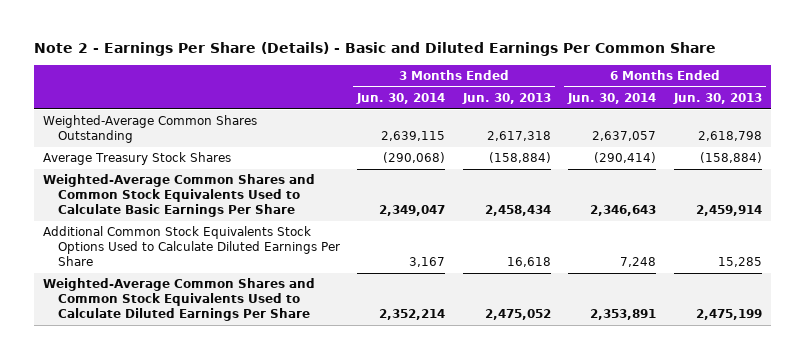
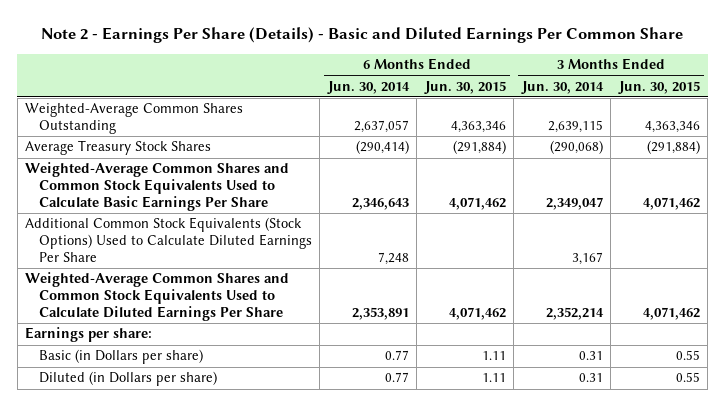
[461,93,551,105] Jun. 30, 2013 -> none
[672,93,762,105] Jun. 30, 2013 -> none
none -> [423,80,506,94] Jun. 30, 2015
none -> [617,80,700,94] Jun. 30, 2015
[43,226,340,267] Additional Common Stock Equivalents Stock Options Used to Calculate Diluted Earnings Per Share -> [25,217,312,262] Additional Common Stock Equivalents (Stock Options) Used to Calculate Diluted Earnings Per Share
none -> [25,327,153,343] Earnings per share:
none -> [38,349,203,365] Basic (in Dollars per share)
none -> [38,371,217,387] Diluted (in Dollars per share)

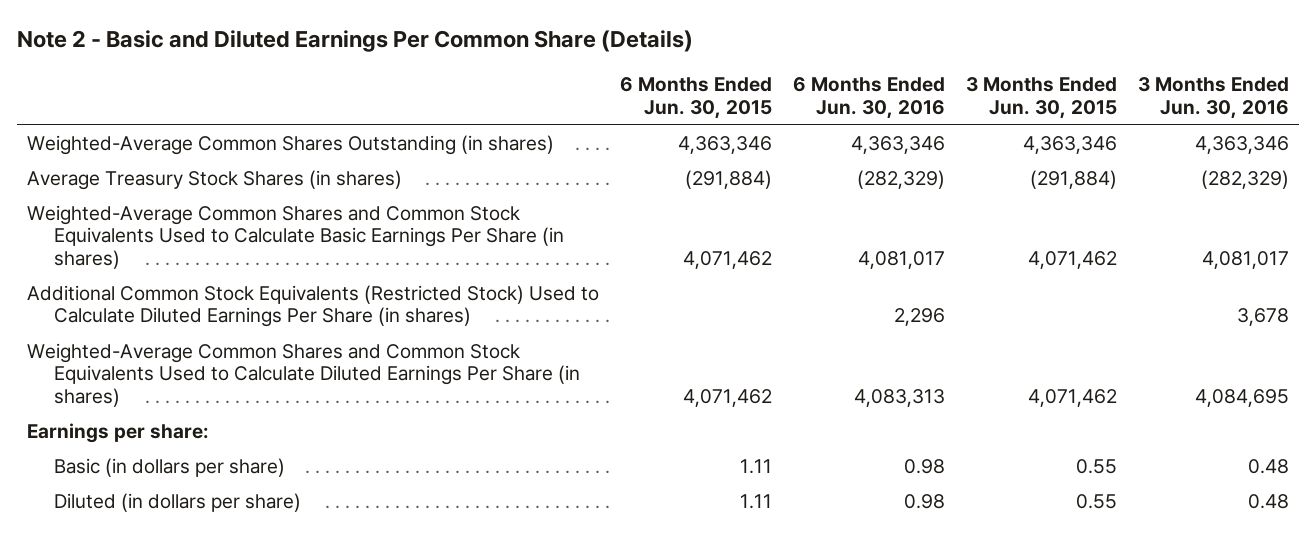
[41,27,684,44] Note 2 - Earnings Per Share (Details) - Basic and Diluted Earnings Per Common Share -> [16,29,693,52] Note 2 - Basic and Diluted Earnings Per Common Share (Details)
[326,80,410,94] Jun. 30, 2014 -> none
[520,80,604,94] Jun. 30, 2014 -> none
none -> [793,76,946,119] 6 Months Ended Jun. 30, 2016
none -> [1138,76,1290,119] 3 Months Ended Jun. 30, 2016
[25,103,244,135] Weighted-Average Common Shares Outstanding -> [27,134,555,155] Weighted-Average Common Shares Outstanding (in shares)
[25,140,212,156] Average Treasury Stock Shares -> [27,169,403,190] Average Treasury Stock Shares (in shares)
[25,162,290,211] Weighted-Average Common Shares and Common Stock Equivalents Used to Calculate Basic Earnings Per Share -> [27,204,564,269] Weighted-Average Common Shares and Common Stock Equivalents Used to Calculate Basic Earnings Per Share (in shares)
[25,217,312,262] Additional Common Stock Equivalents (Stock Options) Used to Calculate Diluted Earnings Per Share -> [27,284,600,328] Additional Common Stock Equivalents (Restricted Stock) Used to Calculate Diluted Earnings Per Share (in shares)
[25,272,290,321] Weighted-Average Common Shares and Common Stock Equivalents Used to Calculate Diluted Earnings Per Share -> [27,342,580,407] Weighted-Average Common Shares and Common Stock Equivalents Used to Calculate Diluted Earnings Per Share (in shares)
[38,349,203,365] Basic (in Dollars per share) -> [53,457,285,477] Basic (in dollars per share)
[38,371,217,387] Diluted (in Dollars per share) -> [53,492,301,512] Diluted (in dollars per share)

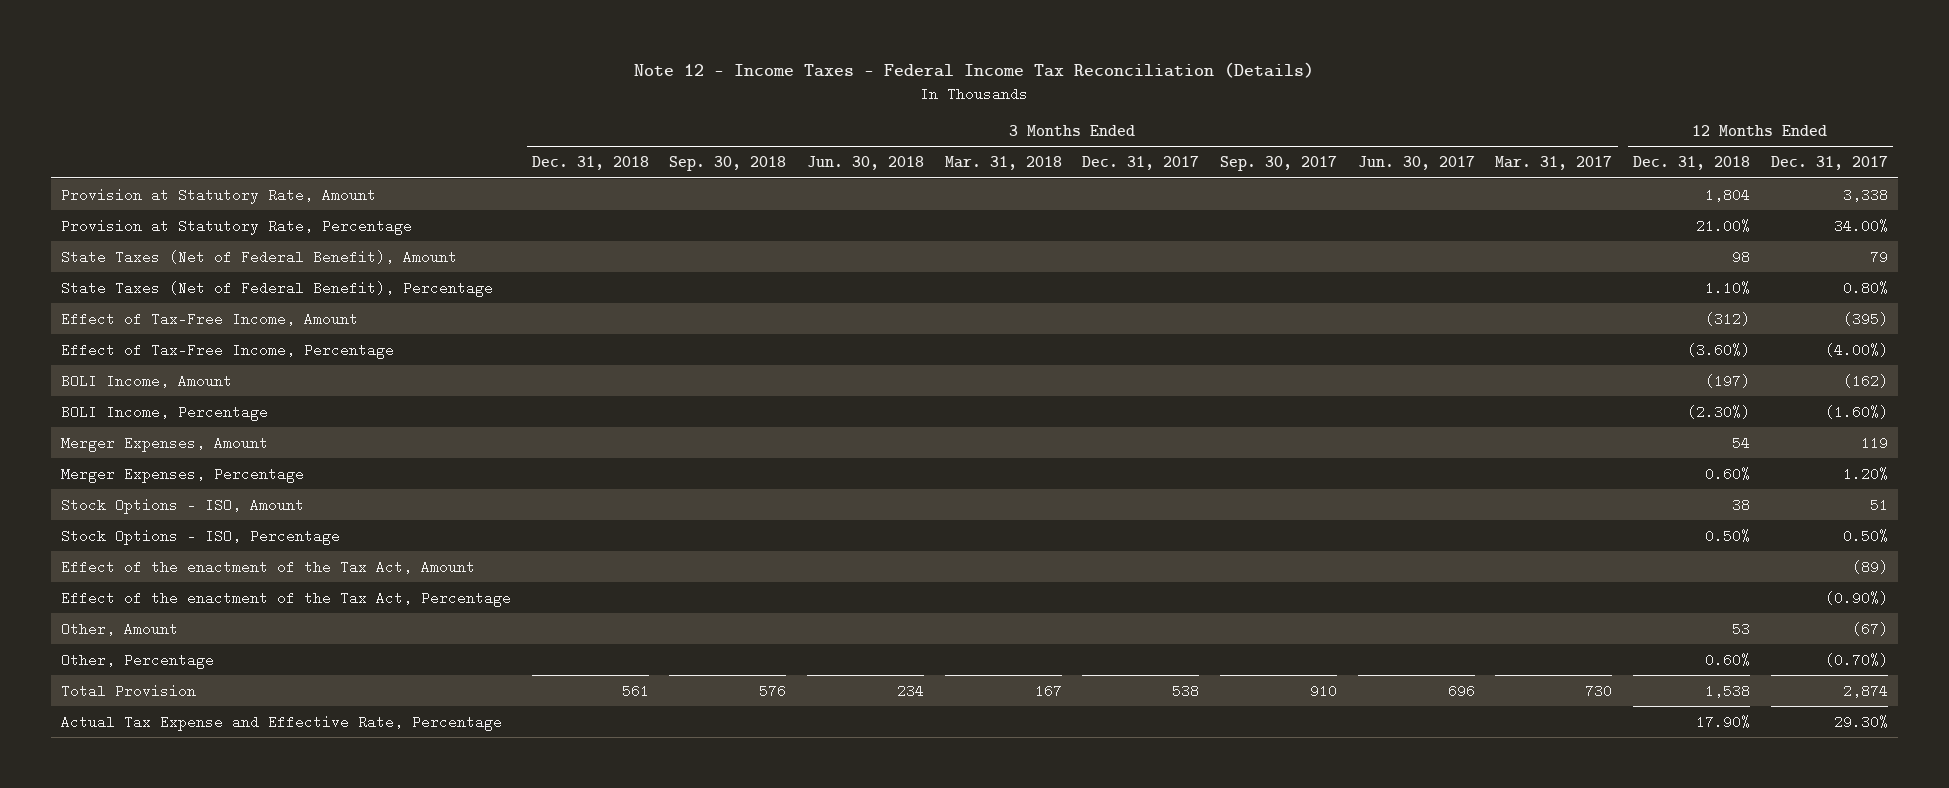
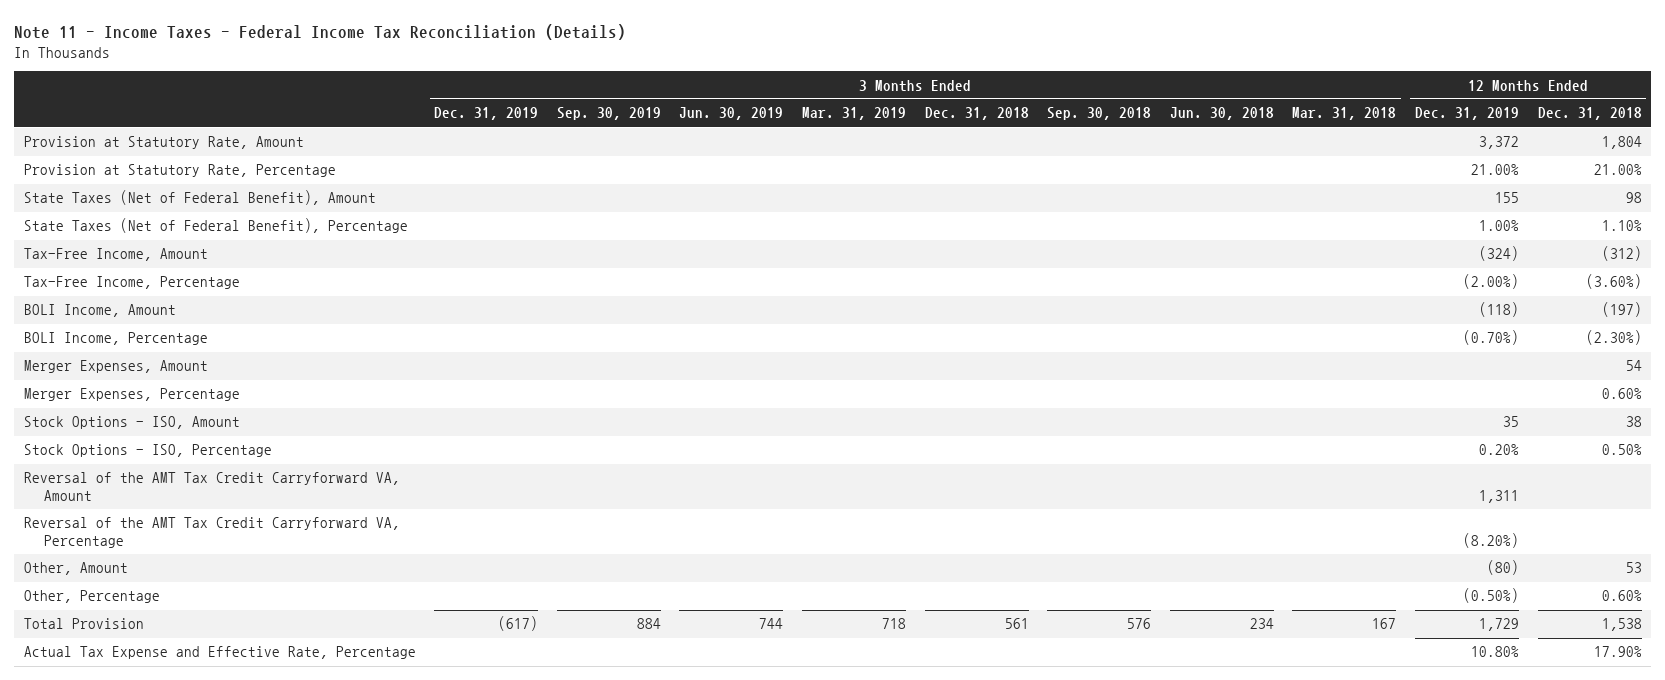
[634,62,1315,79] Note 12 - Income Taxes - Federal Income Tax Reconciliation (Details) -> [14,23,627,40] Note 11 - Income Taxes - Federal Income Tax Reconciliation (Details)
[1082,156,1200,171] Dec. 31, 2017 -> none
[1220,156,1338,172] Sep. 30, 2017 -> none
[1357,156,1475,171] Jun. 30, 2017 -> none
[1495,156,1613,171] Mar. 31, 2017 -> none
[1770,156,1888,171] Dec. 31, 2017 -> none
none -> [434,107,539,121] Dec. 31, 2019
none -> [556,107,661,121] Sep. 30, 2019
none -> [679,107,784,121] Jun. 30, 2019
none -> [801,107,906,121] Mar. 31, 2019
none -> [1414,107,1519,121] Dec. 31, 2019
[61,311,359,326] Effect of Tax-Free Income, Amount -> [23,248,208,262] Tax-Free Income, Amount
[61,342,395,359] Effect of Tax-Free Income, Percentage -> [23,276,240,290] Tax-Free Income, Percentage
[61,559,476,574] Effect of the enactment of the Tax Act, Amount -> none
[61,590,512,607] Effect of the enactment of the Tax Act, Percentage -> none
none -> [23,472,400,501] Reversal of the AMT Tax Credit Carryforward VA, Amount
none -> [23,517,400,548] Reversal of the AMT Tax Credit Carryforward VA, Percentage

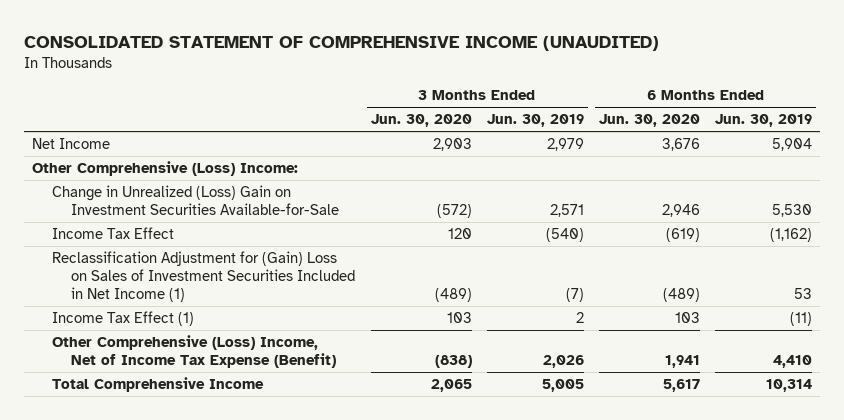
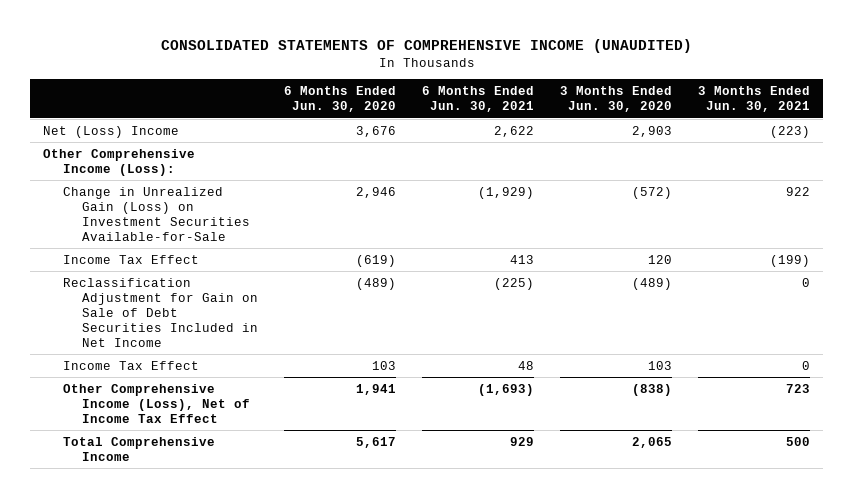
[24,35,660,51] CONSOLIDATED STATEMENT OF COMPREHENSIVE INCOME (UNAUDITED) -> [160,38,692,53] CONSOLIDATED STATEMENTS OF COMPREHENSIVE INCOME (UNAUDITED)
[486,114,584,128] Jun. 30, 2019 -> none
[715,114,813,128] Jun. 30, 2019 -> none
none -> [421,86,534,113] 6 Months Ended Jun. 30, 2021
none -> [697,86,810,113] 3 Months Ended Jun. 30, 2021
[31,138,110,150] Net Income -> [43,125,180,138] Net (Loss) Income
[31,161,298,177] Other Comprehensive (Loss) Income: -> [43,148,196,176] Other Comprehensive Income (Loss):
[51,185,340,216] Change in Unrealized (Loss) Gain on Investment Securities Available-for-Sale -> [62,186,250,241] Change in Unrealized Gain (Loss) on Investment Securities Available-for-Sale
[51,251,356,303] Reclassification Adjustment for (Gain) Loss on Sales of Investment Securities Included in Net Income (1) -> [62,277,258,347] Reclassification Adjustment for Gain on Sale of Debt Securities Included in Net Income
[51,311,194,327] Income Tax Effect (1) -> [62,360,199,370] Income Tax Effect
[51,335,337,369] Other Comprehensive (Loss) Income, Net of Income Tax Expense (Benefit) -> [62,383,250,423] Other Comprehensive Income (Loss), Net of Income Tax Effect

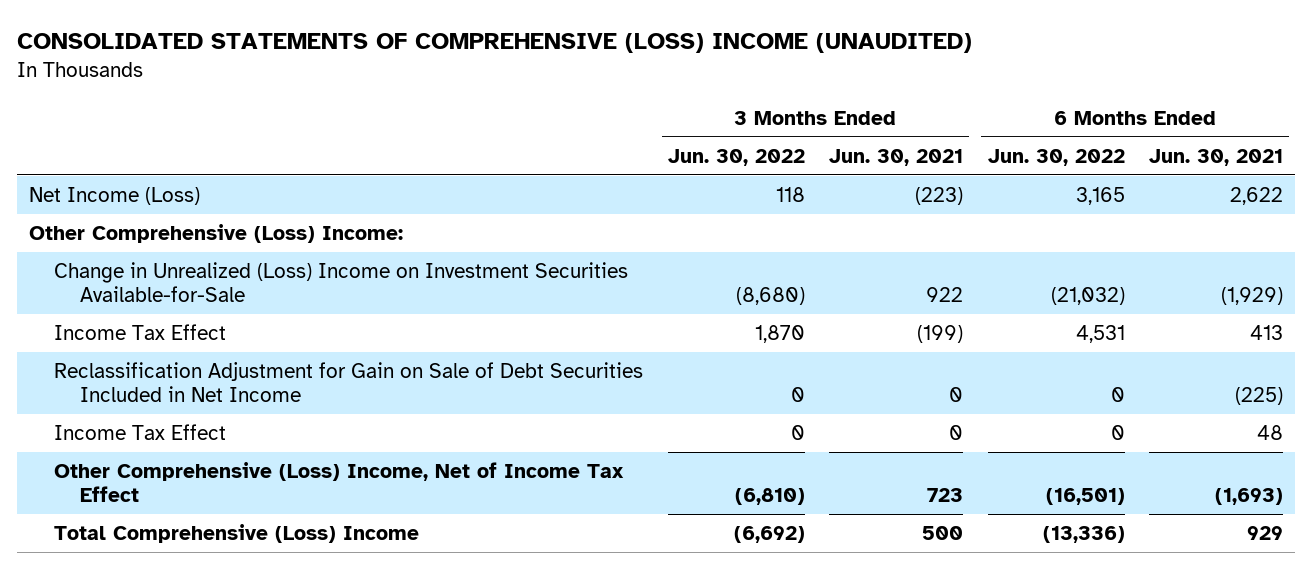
[160,38,692,53] CONSOLIDATED STATEMENTS OF COMPREHENSIVE INCOME (UNAUDITED) -> [17,33,973,54] CONSOLIDATED STATEMENTS OF COMPREHENSIVE (LOSS) INCOME (UNAUDITED)
[283,86,396,113] 6 Months Ended Jun. 30, 2020 -> none
[559,86,672,113] 3 Months Ended Jun. 30, 2020 -> none
none -> [667,148,805,166] Jun. 30, 2022
none -> [987,148,1125,166] Jun. 30, 2022
[43,125,180,138] Net (Loss) Income -> [29,187,201,206] Net Income (Loss)
[43,148,196,176] Other Comprehensive Income (Loss): -> [29,224,404,244] Other Comprehensive (Loss) Income:
[62,186,250,241] Change in Unrealized Gain (Loss) on Investment Securities Available-for-Sale -> [54,262,629,303] Change in Unrealized (Loss) Income on Investment Securities Available-for-Sale
[62,383,250,423] Other Comprehensive Income (Loss), Net of Income Tax Effect -> [54,462,625,503] Other Comprehensive (Loss) Income, Net of Income Tax Effect
[62,436,215,461] Total Comprehensive Income -> [54,524,420,544] Total Comprehensive (Loss) Income

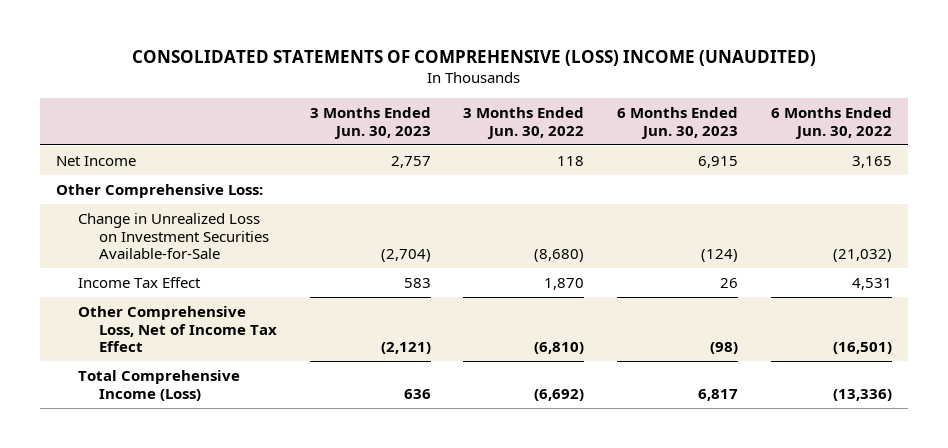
[829,148,964,166] Jun. 30, 2021 -> none
[1148,148,1283,166] Jun. 30, 2021 -> none
none -> [309,107,431,139] 3 Months Ended Jun. 30, 2023
none -> [616,107,738,139] 6 Months Ended Jun. 30, 2023
[29,187,201,206] Net Income (Loss) -> [56,155,137,166] Net Income
[29,224,404,244] Other Comprehensive (Loss) Income: -> [56,183,264,198] Other Comprehensive Loss:
[54,262,629,303] Change in Unrealized (Loss) Income on Investment Securities Available-for-Sale -> [77,212,270,260] Change in Unrealized Loss on Investment Securities Available-for-Sale
[54,362,644,403] Reclassification Adjustment for Gain on Sale of Debt Securities Included in Net Income -> none
[54,424,227,441] Income Tax Effect -> none
[54,462,625,503] Other Comprehensive (Loss) Income, Net of Income Tax Effect -> [77,305,278,353] Other Comprehensive Loss, Net of Income Tax Effect
[54,524,420,544] Total Comprehensive (Loss) Income -> [77,369,240,401] Total Comprehensive Income (Loss)

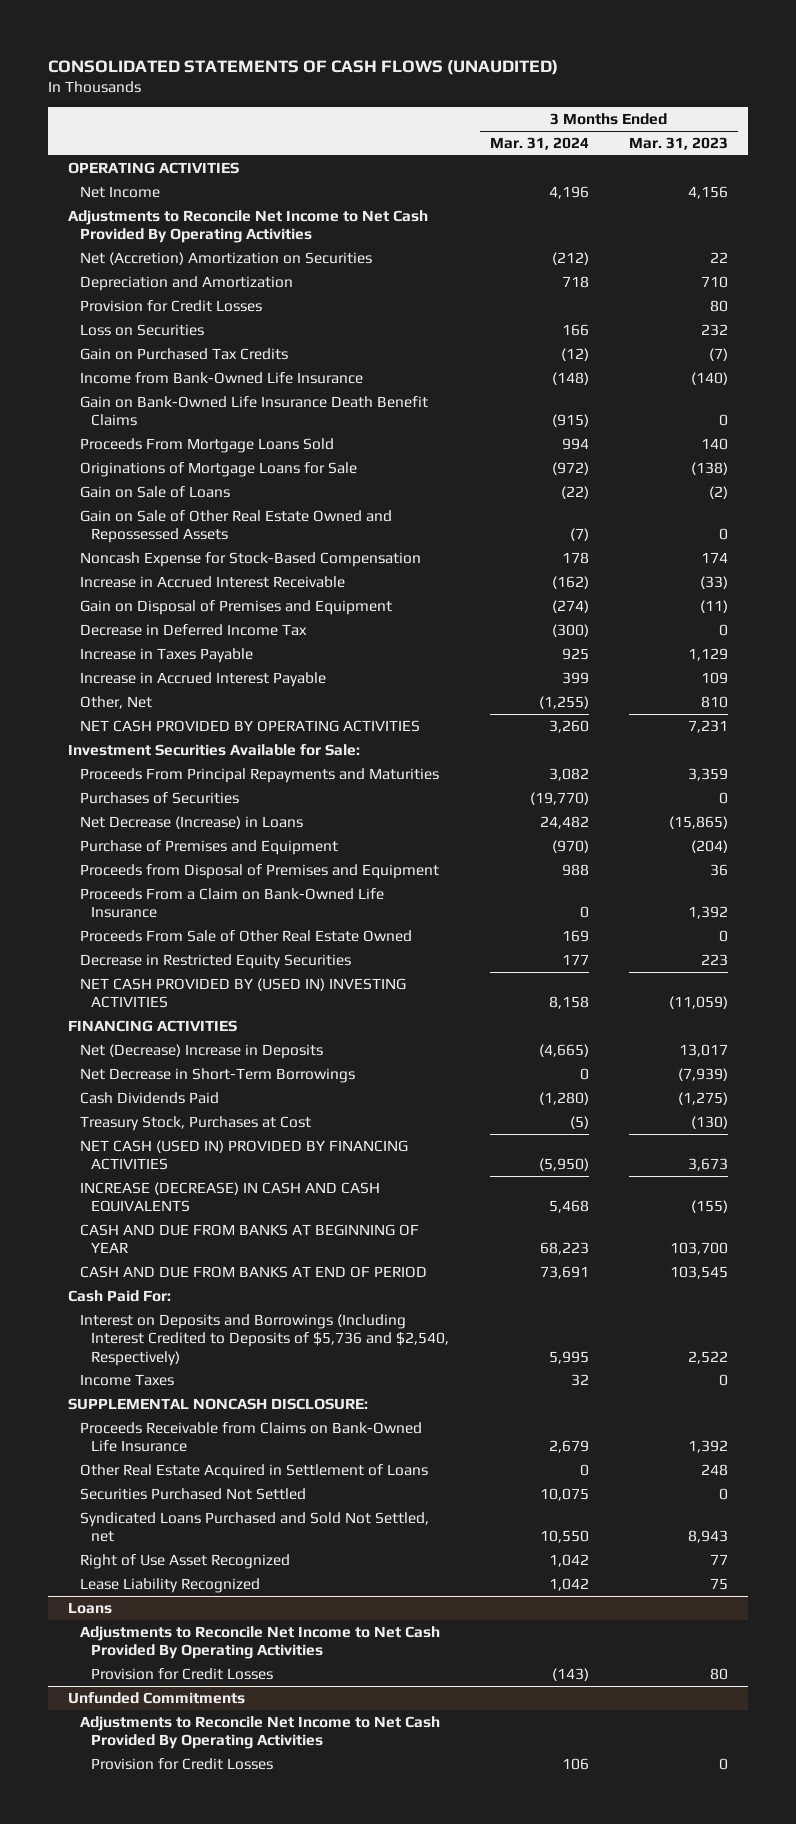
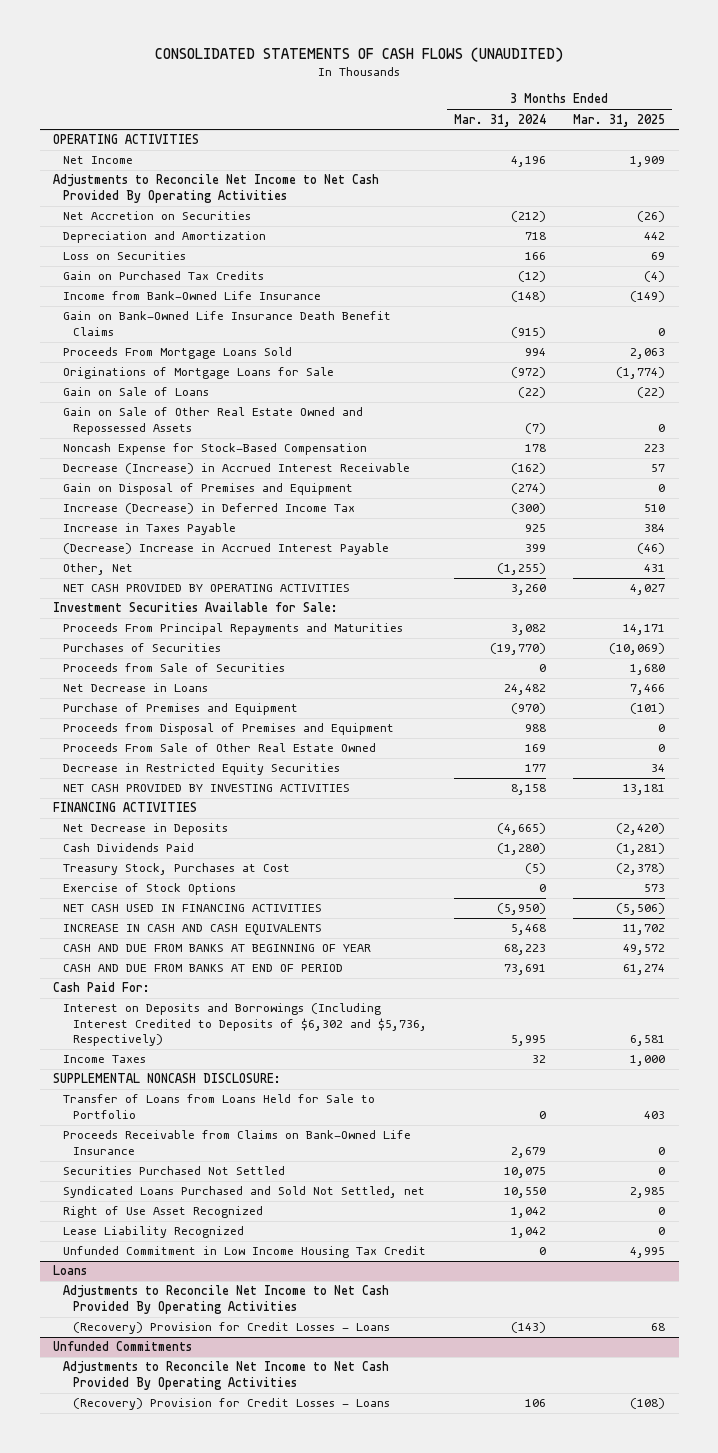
[628,136,728,150] Mar. 31, 2023 -> none
none -> [572,113,665,127] Mar. 31, 2025
[79,251,372,265] Net (Accretion) Amortization on Securities -> [63,211,252,221] Net Accretion on Securities
[79,299,262,312] Provision for Credit Losses -> none
[79,575,345,588] Increase in Accrued Interest Receivable -> [63,463,411,475] Decrease (Increase) in Accrued Interest Receivable
[79,623,307,636] Decrease in Deferred Income Tax -> [63,503,356,515] Increase (Decrease) in Deferred Income Tax
[79,671,326,687] Increase in Accrued Interest Payable -> [63,543,390,556] (Decrease) Increase in Accrued Interest Payable
none -> [63,663,286,673] Proceeds from Sale of Securities
[79,815,303,829] Net Decrease (Increase) in Loans -> [63,683,209,693] Net Decrease in Loans
[79,887,384,919] Proceeds From a Claim on Bank-Owned Life Insurance -> none
[79,977,406,1009] NET CASH PROVIDED BY (USED IN) INVESTING ACTIVITIES -> [63,784,351,793] NET CASH PROVIDED BY INVESTING ACTIVITIES
[79,1067,355,1083] Net Decrease in Short-Term Borrowings -> none
[79,1043,323,1059] Net (Decrease) Increase in Deposits -> [63,823,229,836] Net Decrease in Deposits
none -> [63,883,237,896] Exercise of Stock Options
[79,1139,408,1171] NET CASH (USED IN) PROVIDED BY FINANCING ACTIVITIES -> [63,904,323,913] NET CASH USED IN FINANCING ACTIVITIES
[79,1181,380,1213] INCREASE (DECREASE) IN CASH AND CASH EQUIVALENTS -> [63,924,323,936] INCREASE IN CASH AND CASH EQUIVALENTS
[79,1313,450,1366] Interest on Deposits and Borrowings (Including Interest Credited to Deposits of $5,736 and $2,540, Respectively) -> [63,1003,427,1047] Interest on Deposits and Borrowings (Including Interest Credited to Deposits of $6,302 and $5,736, Respectively)
none -> [63,1094,376,1119] Transfer of Loans from Loans Held for Sale to Portfolio
[79,1463,428,1479] Other Real Estate Acquired in Settlement of Loans -> none
none -> [63,1246,427,1259] Unfunded Commitment in Low Income Housing Tax Credit
[91,1667,274,1680] Provision for Credit Losses -> [72,1322,390,1335] (Recovery) Provision for Credit Losses - Loans
[91,1757,274,1770] Provision for Credit Losses -> [72,1398,390,1411] (Recovery) Provision for Credit Losses - Loans

